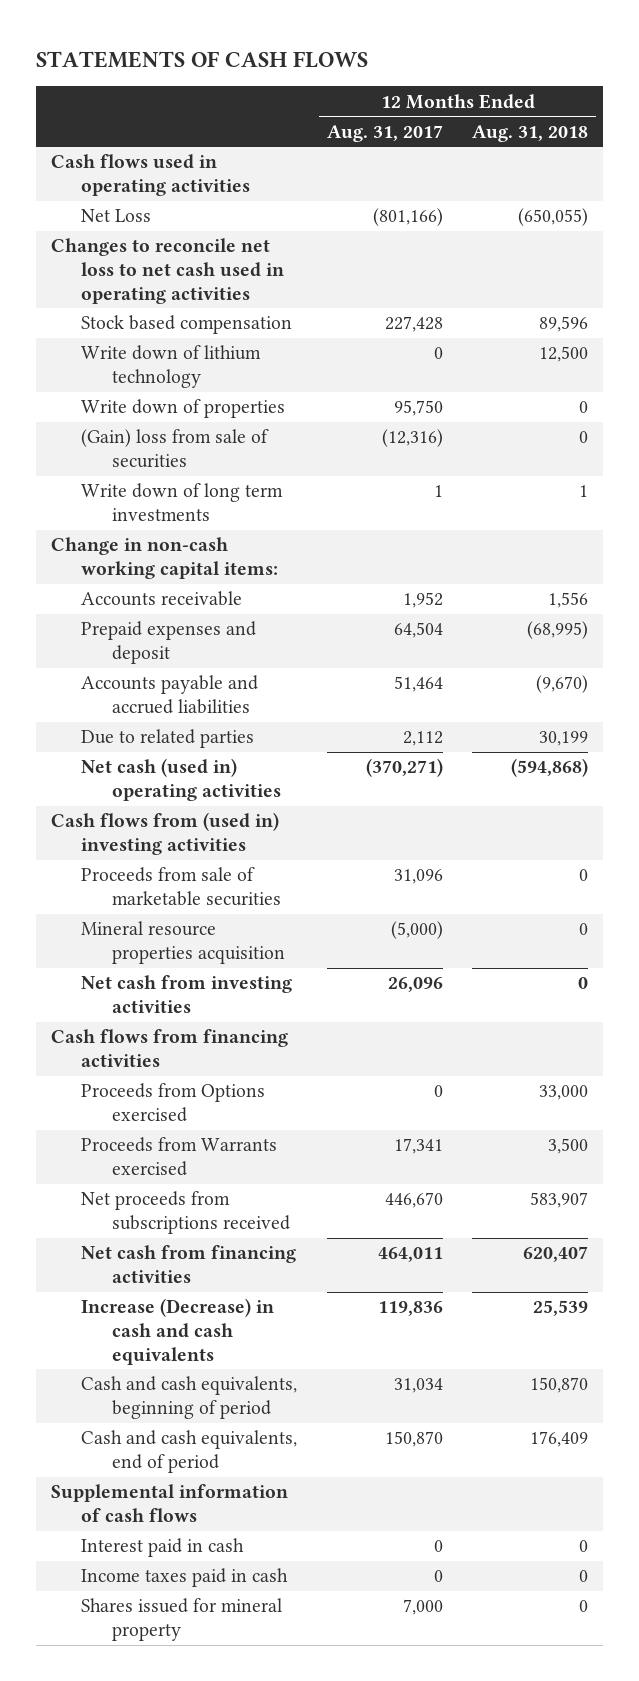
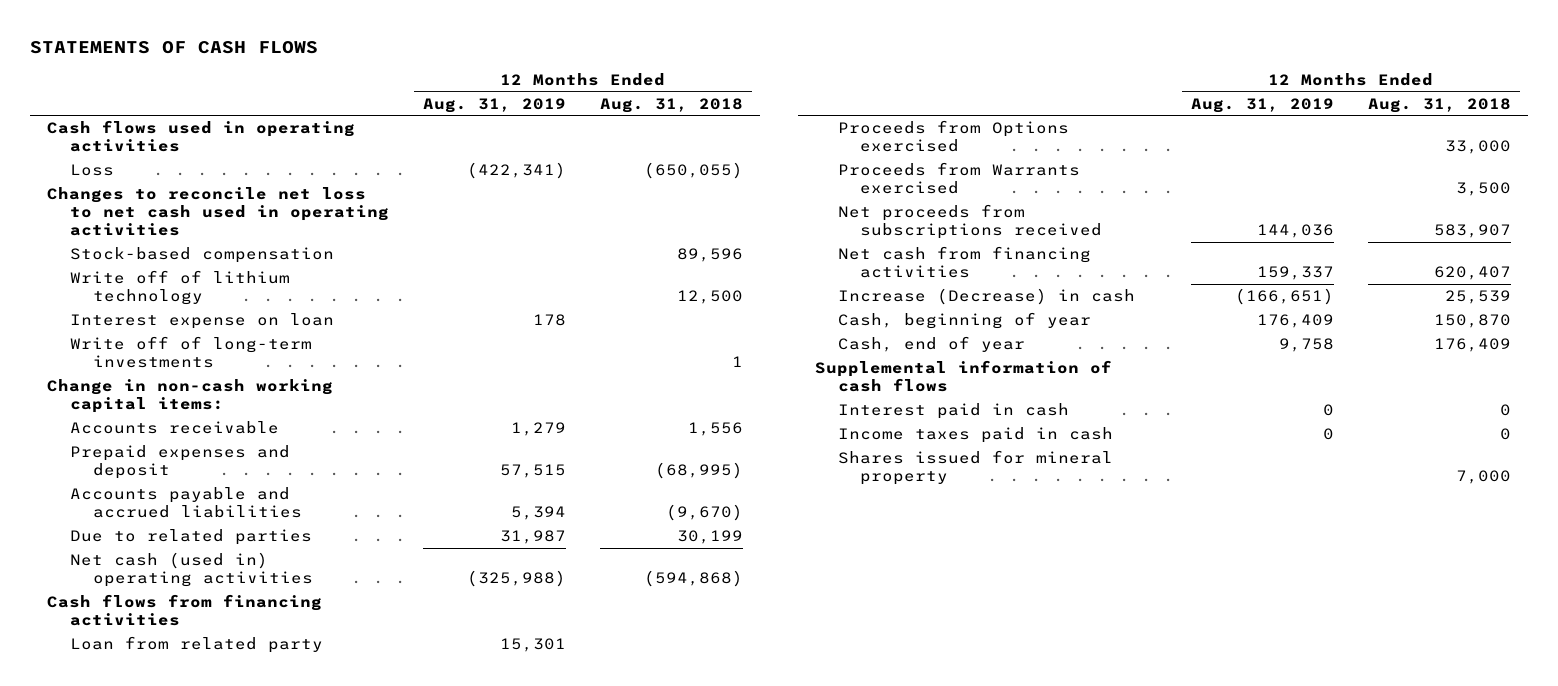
[326,124,443,142] Aug. 31, 2017 -> none
none -> [422,97,566,113] Aug. 31, 2019
[81,209,152,223] Net Loss -> [69,164,114,177] Loss
[81,399,286,419] Write down of properties -> none
[81,429,270,468] (Gain) loss from sale of securities -> none
[81,315,293,335] Stock based compensation -> [69,247,334,264] Stock-based compensation
[81,345,262,388] Write down of lithium technology -> [69,270,290,306] Write off of lithium technology
none -> [69,313,334,330] Interest expense on loan
[81,483,284,521] Write down of long term investments -> [69,336,312,369] Write off of long-term investments
[51,812,280,855] Cash flows from (used in) investing activities -> none
[81,867,281,906] Proceeds from sale of marketable securities -> none
[81,921,285,964] Mineral resource properties acquisition -> none
[81,975,293,1013] Net cash from investing activities -> none
none -> [69,636,323,654] Loan from related party
[81,1298,275,1365] Increase (Decrease) in cash and cash equivalents -> [837,288,1135,306] Increase (Decrease) in cash
[81,1376,298,1419] Cash and cash equivalents, beginning of period -> [837,312,1091,330] Cash, beginning of year
[81,1430,298,1473] Cash and cash equivalents, end of period -> [837,336,1025,353] Cash, end of year
[579,1600,589,1613] 0 -> [1455,470,1511,485] 7,000

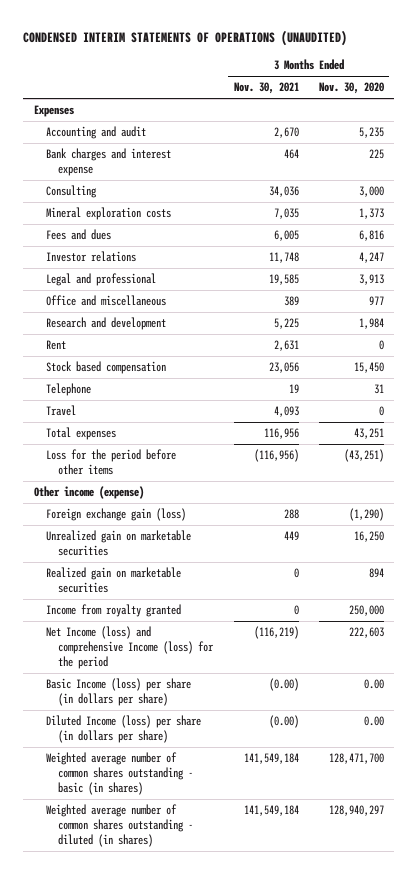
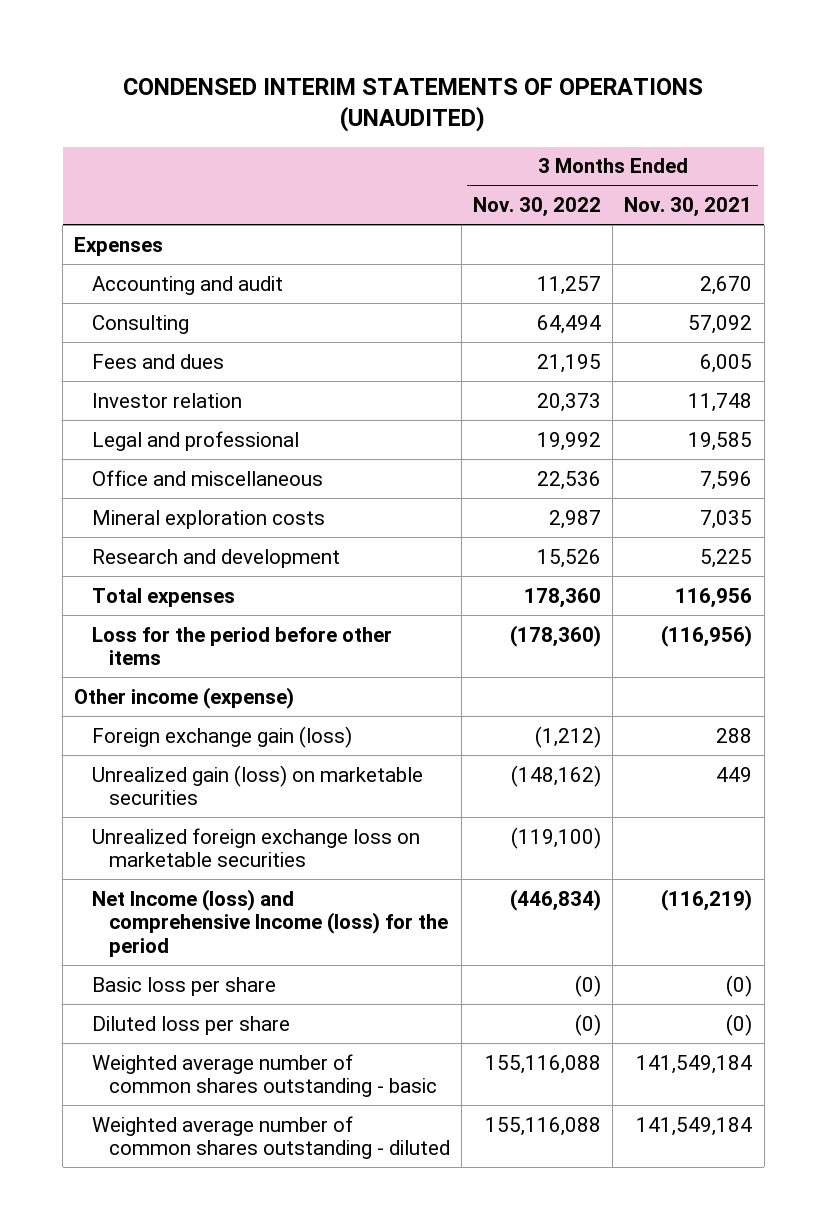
[319,82,385,95] Nov. 30, 2020 -> none
none -> [473,197,602,218] Nov. 30, 2022
[45,148,171,177] Bank charges and interest expense -> none
[268,186,299,198] 34,036 -> [688,314,753,334] 57,092
[45,251,136,263] Investor relations -> [91,392,242,408] Investor relation
[283,296,299,307] 389 -> [700,470,753,490] 7,596
[45,207,171,221] Mineral exploration costs -> [91,509,325,529] Mineral exploration costs
[45,340,66,351] Rent -> none
[45,361,166,375] Stock based compensation -> none
[45,383,91,397] Telephone -> none
[45,405,76,417] Travel -> none
[45,567,181,594] Realized gain on marketable securities -> none
[45,604,181,618] Income from royalty granted -> none
[45,530,191,557] Unrealized gain on marketable securities -> [91,764,423,806] Unrealized gain (loss) on marketable securities
none -> [91,827,420,868] Unrealized foreign exchange loss on marketable securities
[45,678,191,707] Basic Income (loss) per share (in dollars per share) -> [91,976,276,996] Basic loss per share
[268,678,299,692] (0.00) -> [726,974,753,997] (0)
[45,715,201,744] Diluted Income (loss) per share (in dollars per share) -> [91,1015,290,1035] Diluted loss per share
[268,715,299,729] (0.00) -> [726,1013,753,1036] (0)
[45,752,194,795] Weighted average number of common shares outstanding - basic (in shares) -> [91,1053,437,1098] Weighted average number of common shares outstanding - basic
[45,804,194,847] Weighted average number of common shares outstanding - diluted (in shares) -> [91,1115,450,1160] Weighted average number of common shares outstanding - diluted

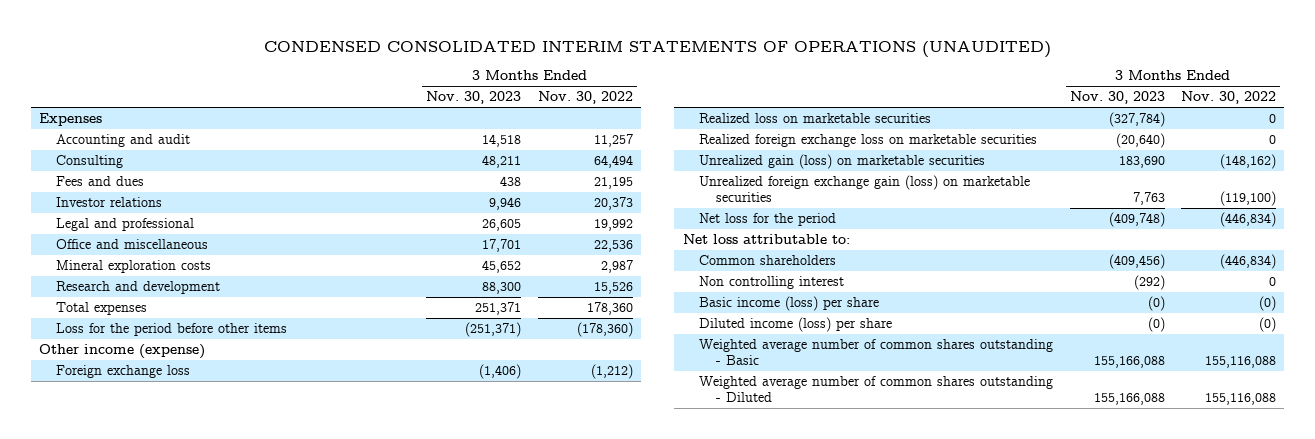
[123,77,704,133] CONDENSED INTERIM STATEMENTS OF OPERATIONS (UNAUDITED) -> [263,40,1051,58] CONDENSED CONSOLIDATED INTERIM STATEMENTS OF OPERATIONS (UNAUDITED)
[624,197,753,218] Nov. 30, 2021 -> none
none -> [426,91,522,105] Nov. 30, 2023
[91,392,242,408] Investor relation -> [56,197,163,208] Investor relations
[91,725,352,748] Foreign exchange gain (loss) -> [56,365,191,379] Foreign exchange loss
none -> [699,113,932,124] Realized loss on marketable securities
none -> [699,134,1038,148] Realized foreign exchange loss on marketable securities
[91,827,420,868] Unrealized foreign exchange loss on marketable securities -> [699,175,1031,203] Unrealized foreign exchange gain (loss) on marketable securities
[91,888,448,958] Net Income (loss) and comprehensive Income (loss) for the period -> [699,213,837,227] Net loss for the period
none -> [682,234,850,245] Net loss attributable to:
none -> [699,255,837,266] Common shareholders
none -> [699,276,845,290] Non controlling interest
[91,976,276,996] Basic loss per share -> [699,296,880,312] Basic income (loss) per share
[91,1015,290,1035] Diluted loss per share -> [699,317,893,333] Diluted income (loss) per share
[91,1053,437,1098] Weighted average number of common shares outstanding - basic -> [699,339,1054,366] Weighted average number of common shares outstanding - Basic
[91,1115,450,1160] Weighted average number of common shares outstanding - diluted -> [699,376,1054,403] Weighted average number of common shares outstanding - Diluted

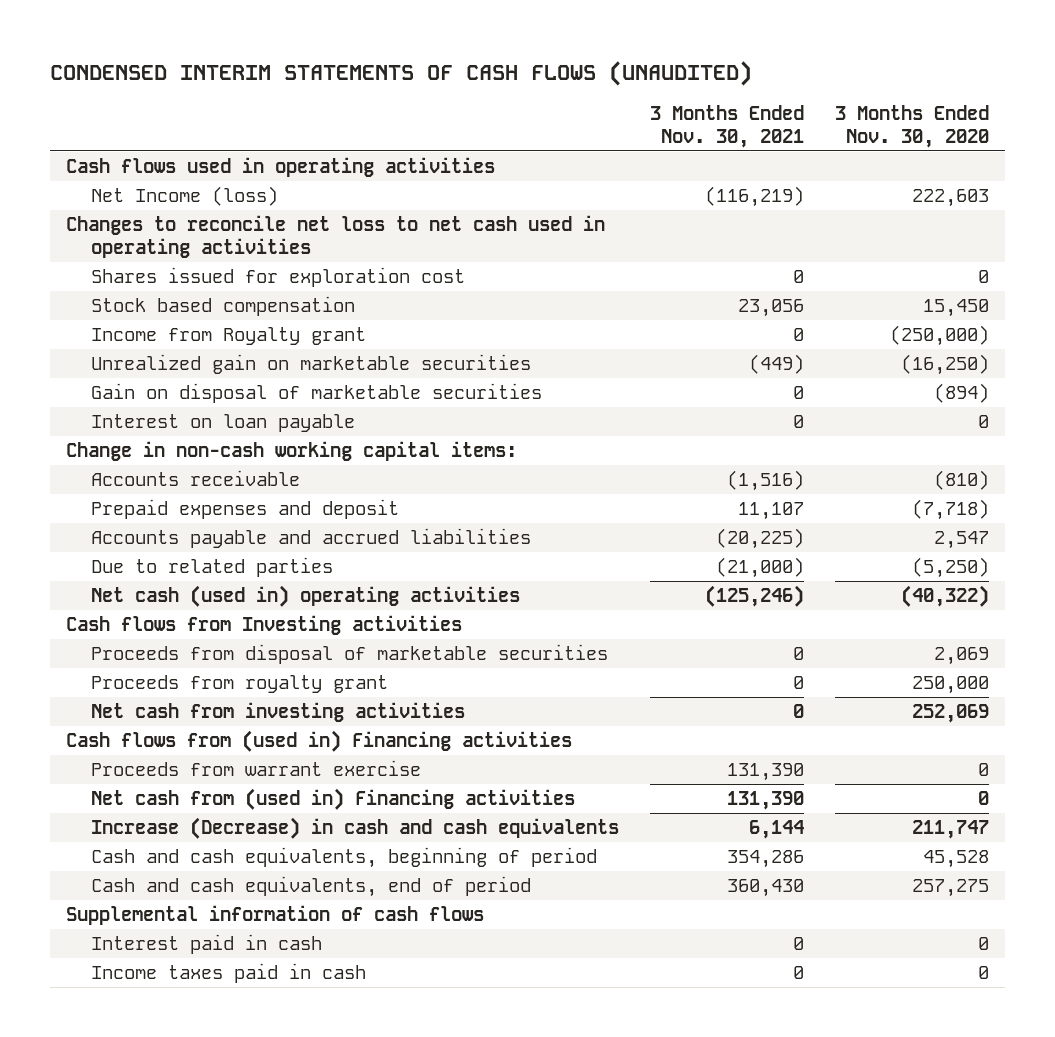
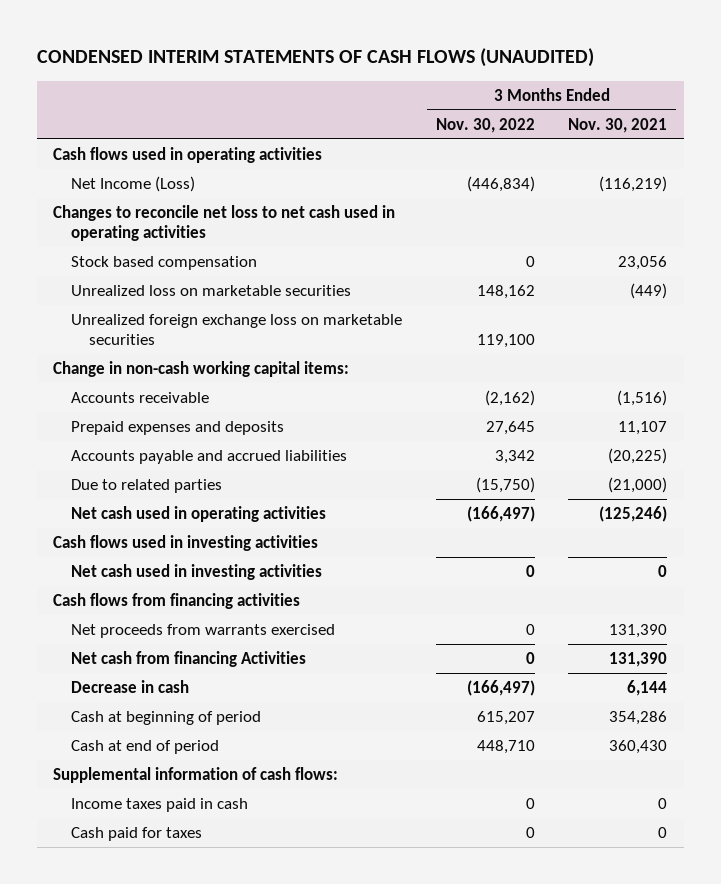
[835,104,990,149] 3 Months Ended Nov. 30, 2020 -> none
none -> [435,117,535,133] Nov. 30, 2022
[91,185,279,206] Net Income (loss) -> [71,176,196,193] Net Income (Loss)
[91,266,466,287] Shares issued for exploration cost -> none
[91,326,367,345] Income from Royalty grant -> none
[91,382,543,403] Gain on disposal of marketable securities -> none
[91,413,356,432] Interest on loan payable -> none
[91,353,532,374] Unrealized gain on marketable securities -> [71,285,352,297] Unrealized loss on marketable securities
none -> [71,314,403,346] Unrealized foreign exchange loss on marketable securities
[91,498,400,519] Prepaid expenses and deposit -> [71,421,285,436] Prepaid expenses and deposits
[91,643,609,664] Proceeds from disposal of marketable securities -> none
[91,674,389,693] Proceeds from royalty grant -> none
[91,933,323,954] Interest paid in cash -> none
[91,584,521,607] Net cash (used in) operating activities -> [71,506,327,523] Net cash used in operating activities
[65,614,462,635] Cash flows from Investing activities -> [53,535,319,552] Cash flows used in investing activities
[91,701,466,722] Net cash from investing activities -> [71,564,323,581] Net cash used in investing activities
[65,729,572,752] Cash flows from (used in) Financing activities -> [53,593,301,610] Cash flows from financing activities
[91,759,422,776] Proceeds from warrant exercise -> [71,624,336,639] Net proceeds from warrants exercised
[91,787,576,810] Net cash from (used in) Financing activities -> [71,651,307,668] Net cash from financing Activities
[91,816,620,839] Increase (Decrease) in cash and cash equivalents -> [71,680,190,694] Decrease in cash
[91,846,598,868] Cash and cash equivalents, beginning of period -> [71,711,262,726] Cash at beginning of period
[91,875,532,897] Cash and cash equivalents, end of period -> [71,740,220,755] Cash at end of period
[65,904,484,925] Supplemental information of cash flows -> [53,767,339,784] Supplemental information of cash flows:
none -> [71,827,203,842] Cash paid for taxes

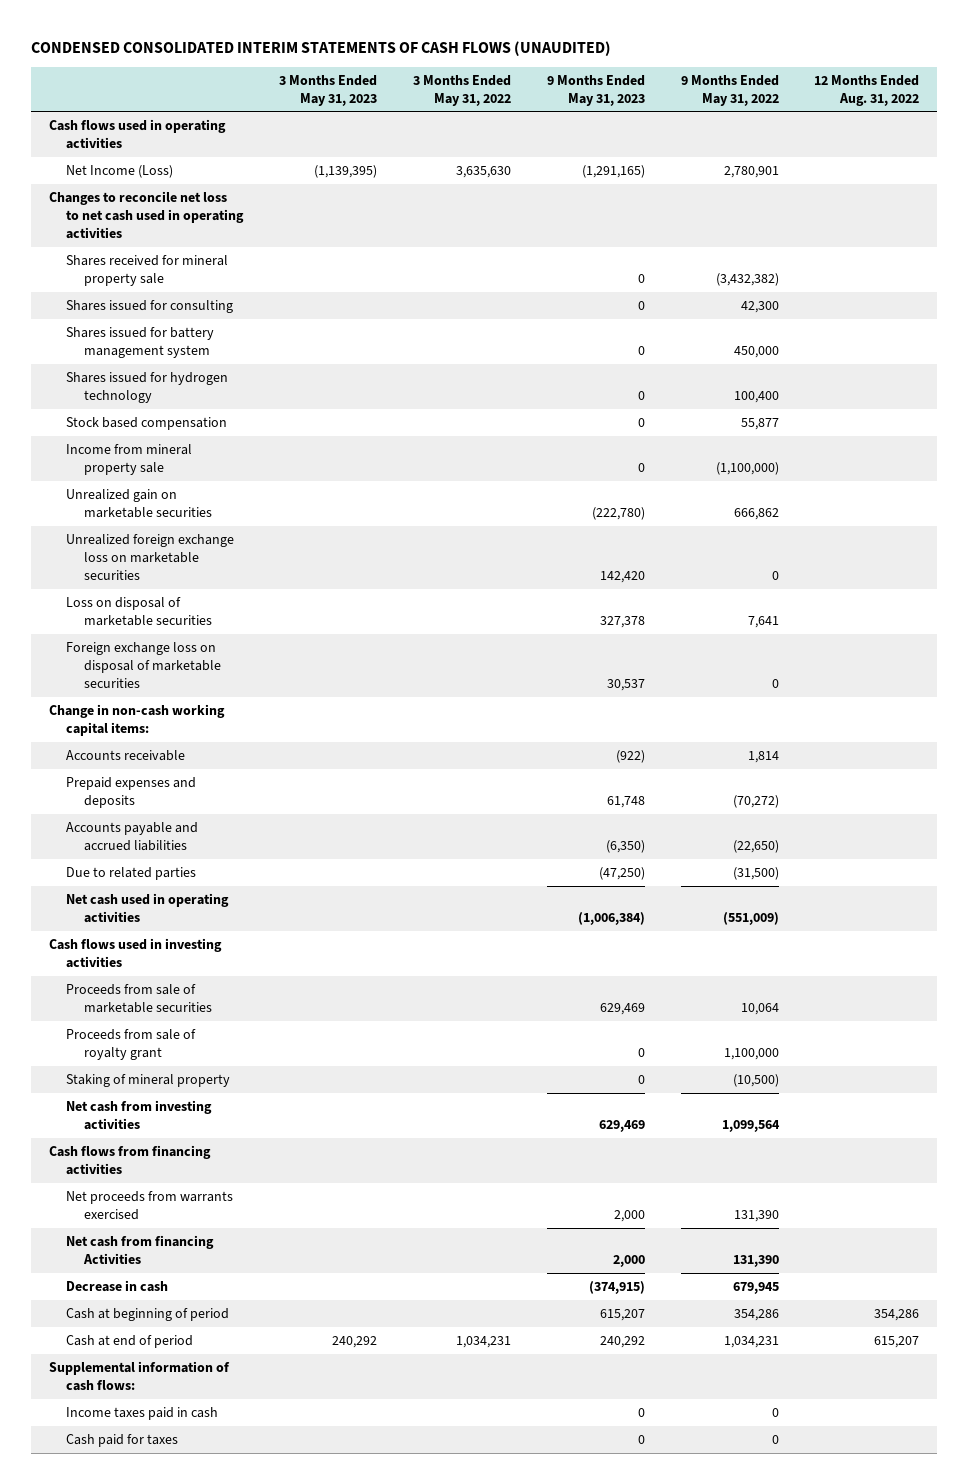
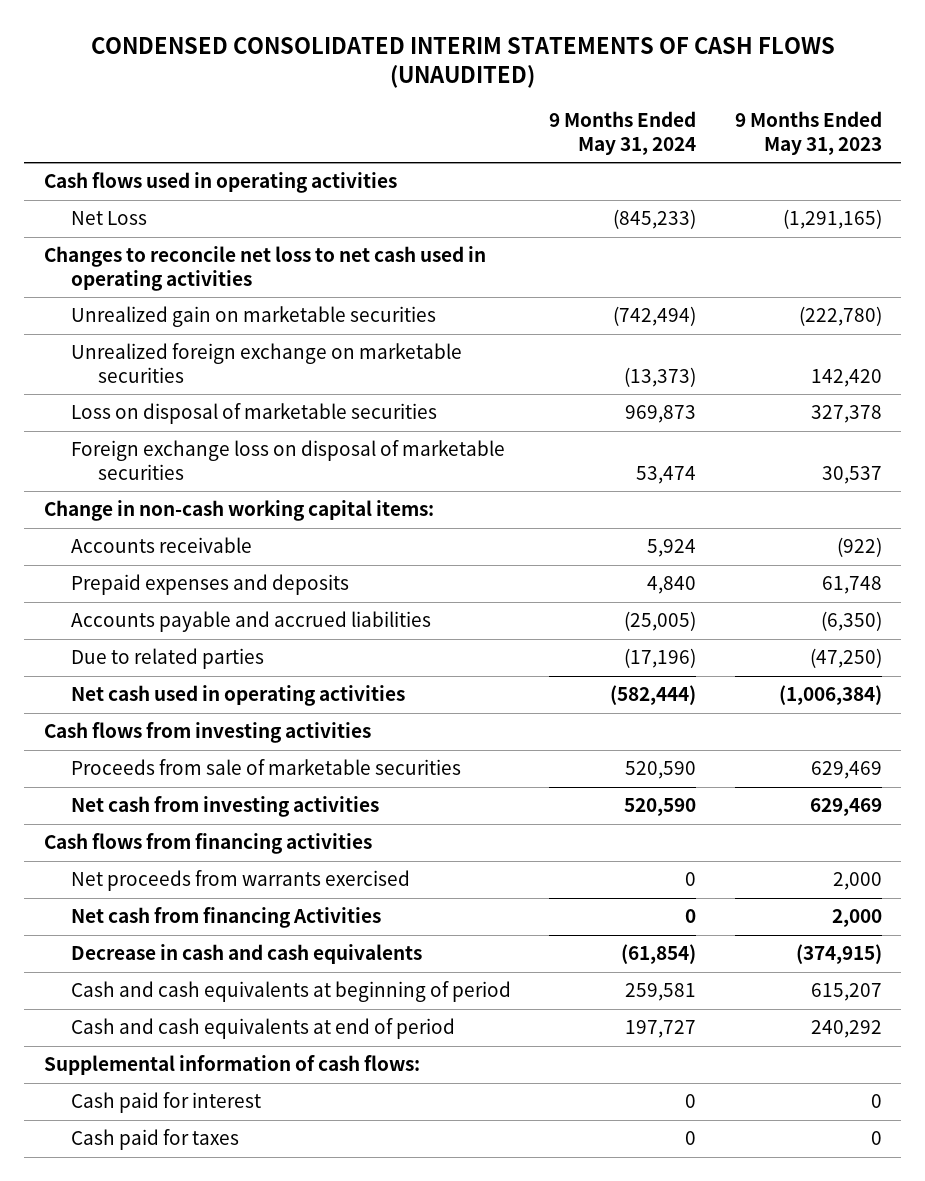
[279,74,378,106] 3 Months Ended May 31, 2023 -> none
[412,74,511,106] 3 Months Ended May 31, 2022 -> none
[680,74,779,106] 9 Months Ended May 31, 2022 -> none
[814,74,920,106] 12 Months Ended Aug. 31, 2022 -> none
none -> [549,111,697,155] 9 Months Ended May 31, 2024
[66,164,174,178] Net Income (Loss) -> [70,211,147,226] Net Loss
[66,254,229,287] Shares received for mineral property sale -> none
[66,299,234,313] Shares issued for consulting -> none
[66,326,215,359] Shares issued for battery management system -> none
[66,371,229,404] Shares issued for hydrogen technology -> none
[66,416,228,430] Stock based compensation -> none
[66,443,193,476] Income from mineral property sale -> none
[66,533,235,581] Unrealized foreign exchange loss on marketable securities -> [70,343,462,383] Unrealized foreign exchange on marketable securities
[48,937,222,969] Cash flows used in investing activities -> [43,722,371,744] Cash flows from investing activities
[66,1028,197,1061] Proceeds from sale of royalty grant -> none
[66,1073,231,1087] Staking of mineral property -> none
[66,1279,169,1292] Decrease in cash -> [70,944,422,965] Decrease in cash and cash equivalents
[66,1307,230,1321] Cash at beginning of period -> [70,981,511,1003] Cash and cash equivalents at beginning of period
[66,1334,194,1348] Cash at end of period -> [70,1018,455,1040] Cash and cash equivalents at end of period
[66,1406,219,1420] Income taxes paid in cash -> none
none -> [70,1092,261,1114] Cash paid for interest

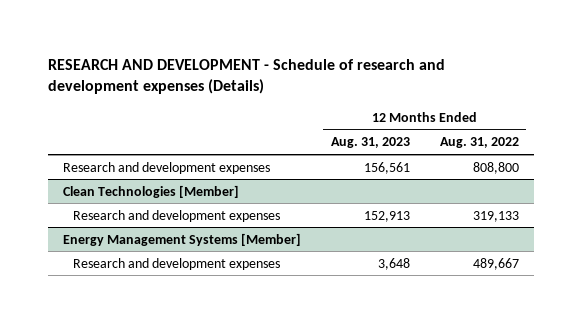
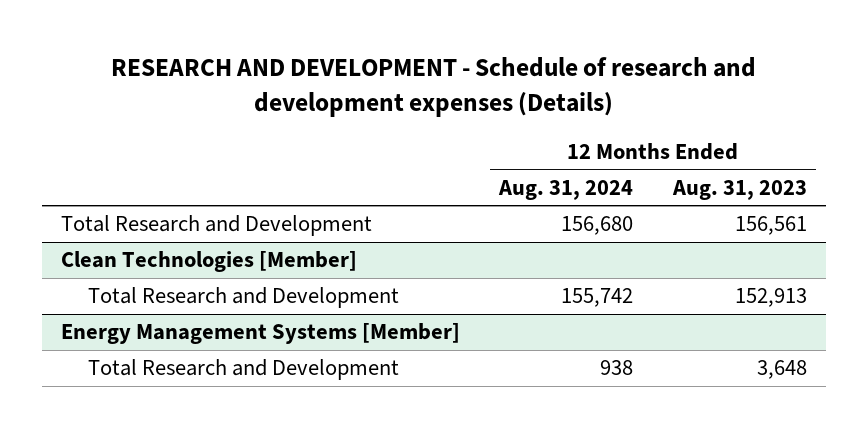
[439,137,519,149] Aug. 31, 2022 -> none
none -> [498,179,634,200] Aug. 31, 2024
[63,161,271,174] Research and development expenses -> [61,215,373,237] Total Research and Development
[73,209,281,222] Research and development expenses -> [87,287,399,309] Total Research and Development
[73,257,281,270] Research and development expenses -> [87,359,399,381] Total Research and Development

